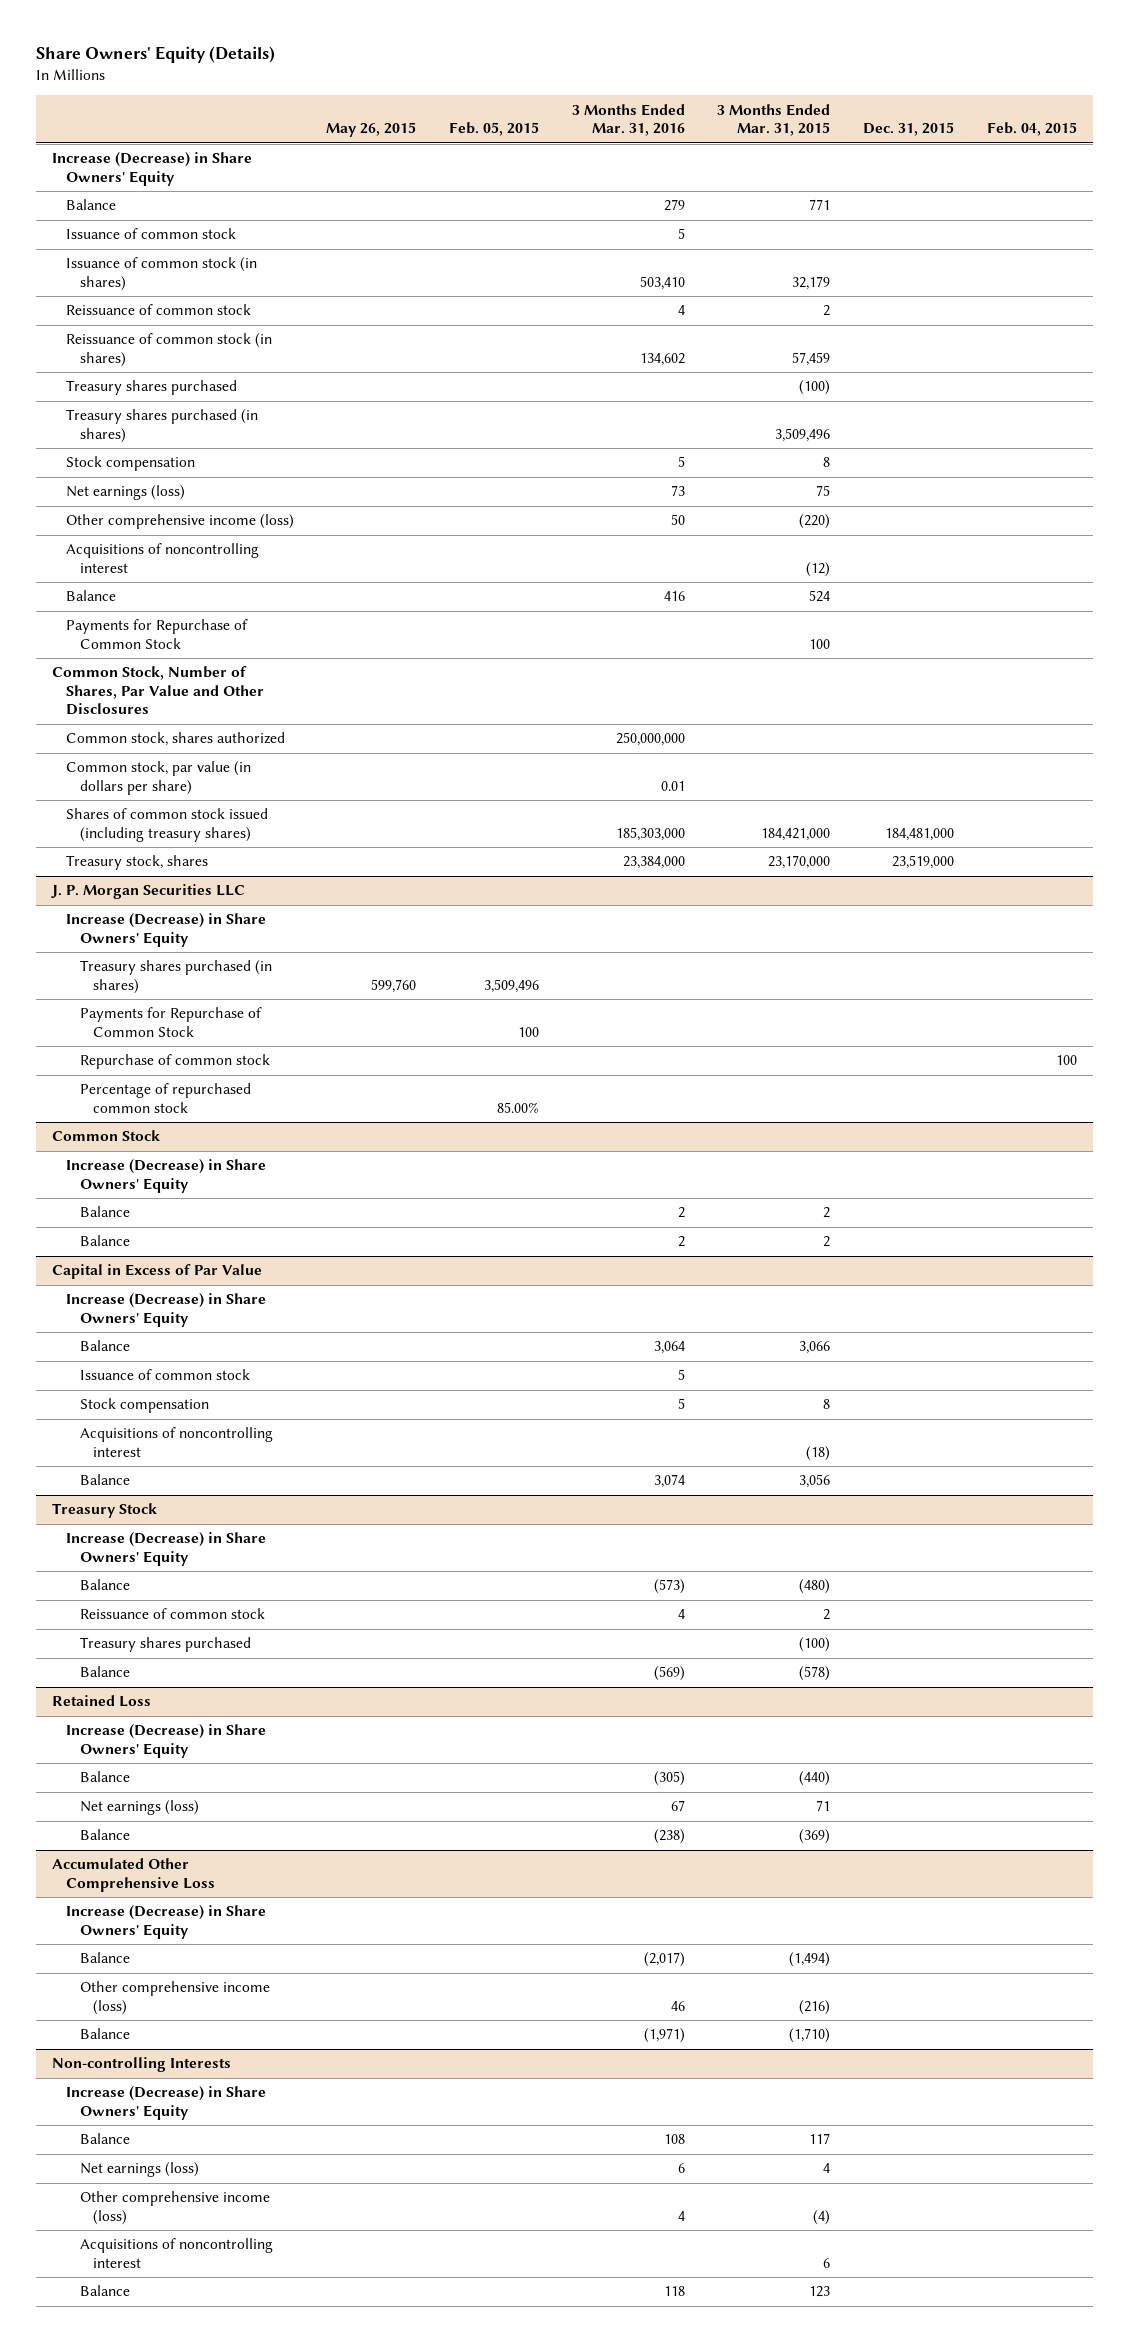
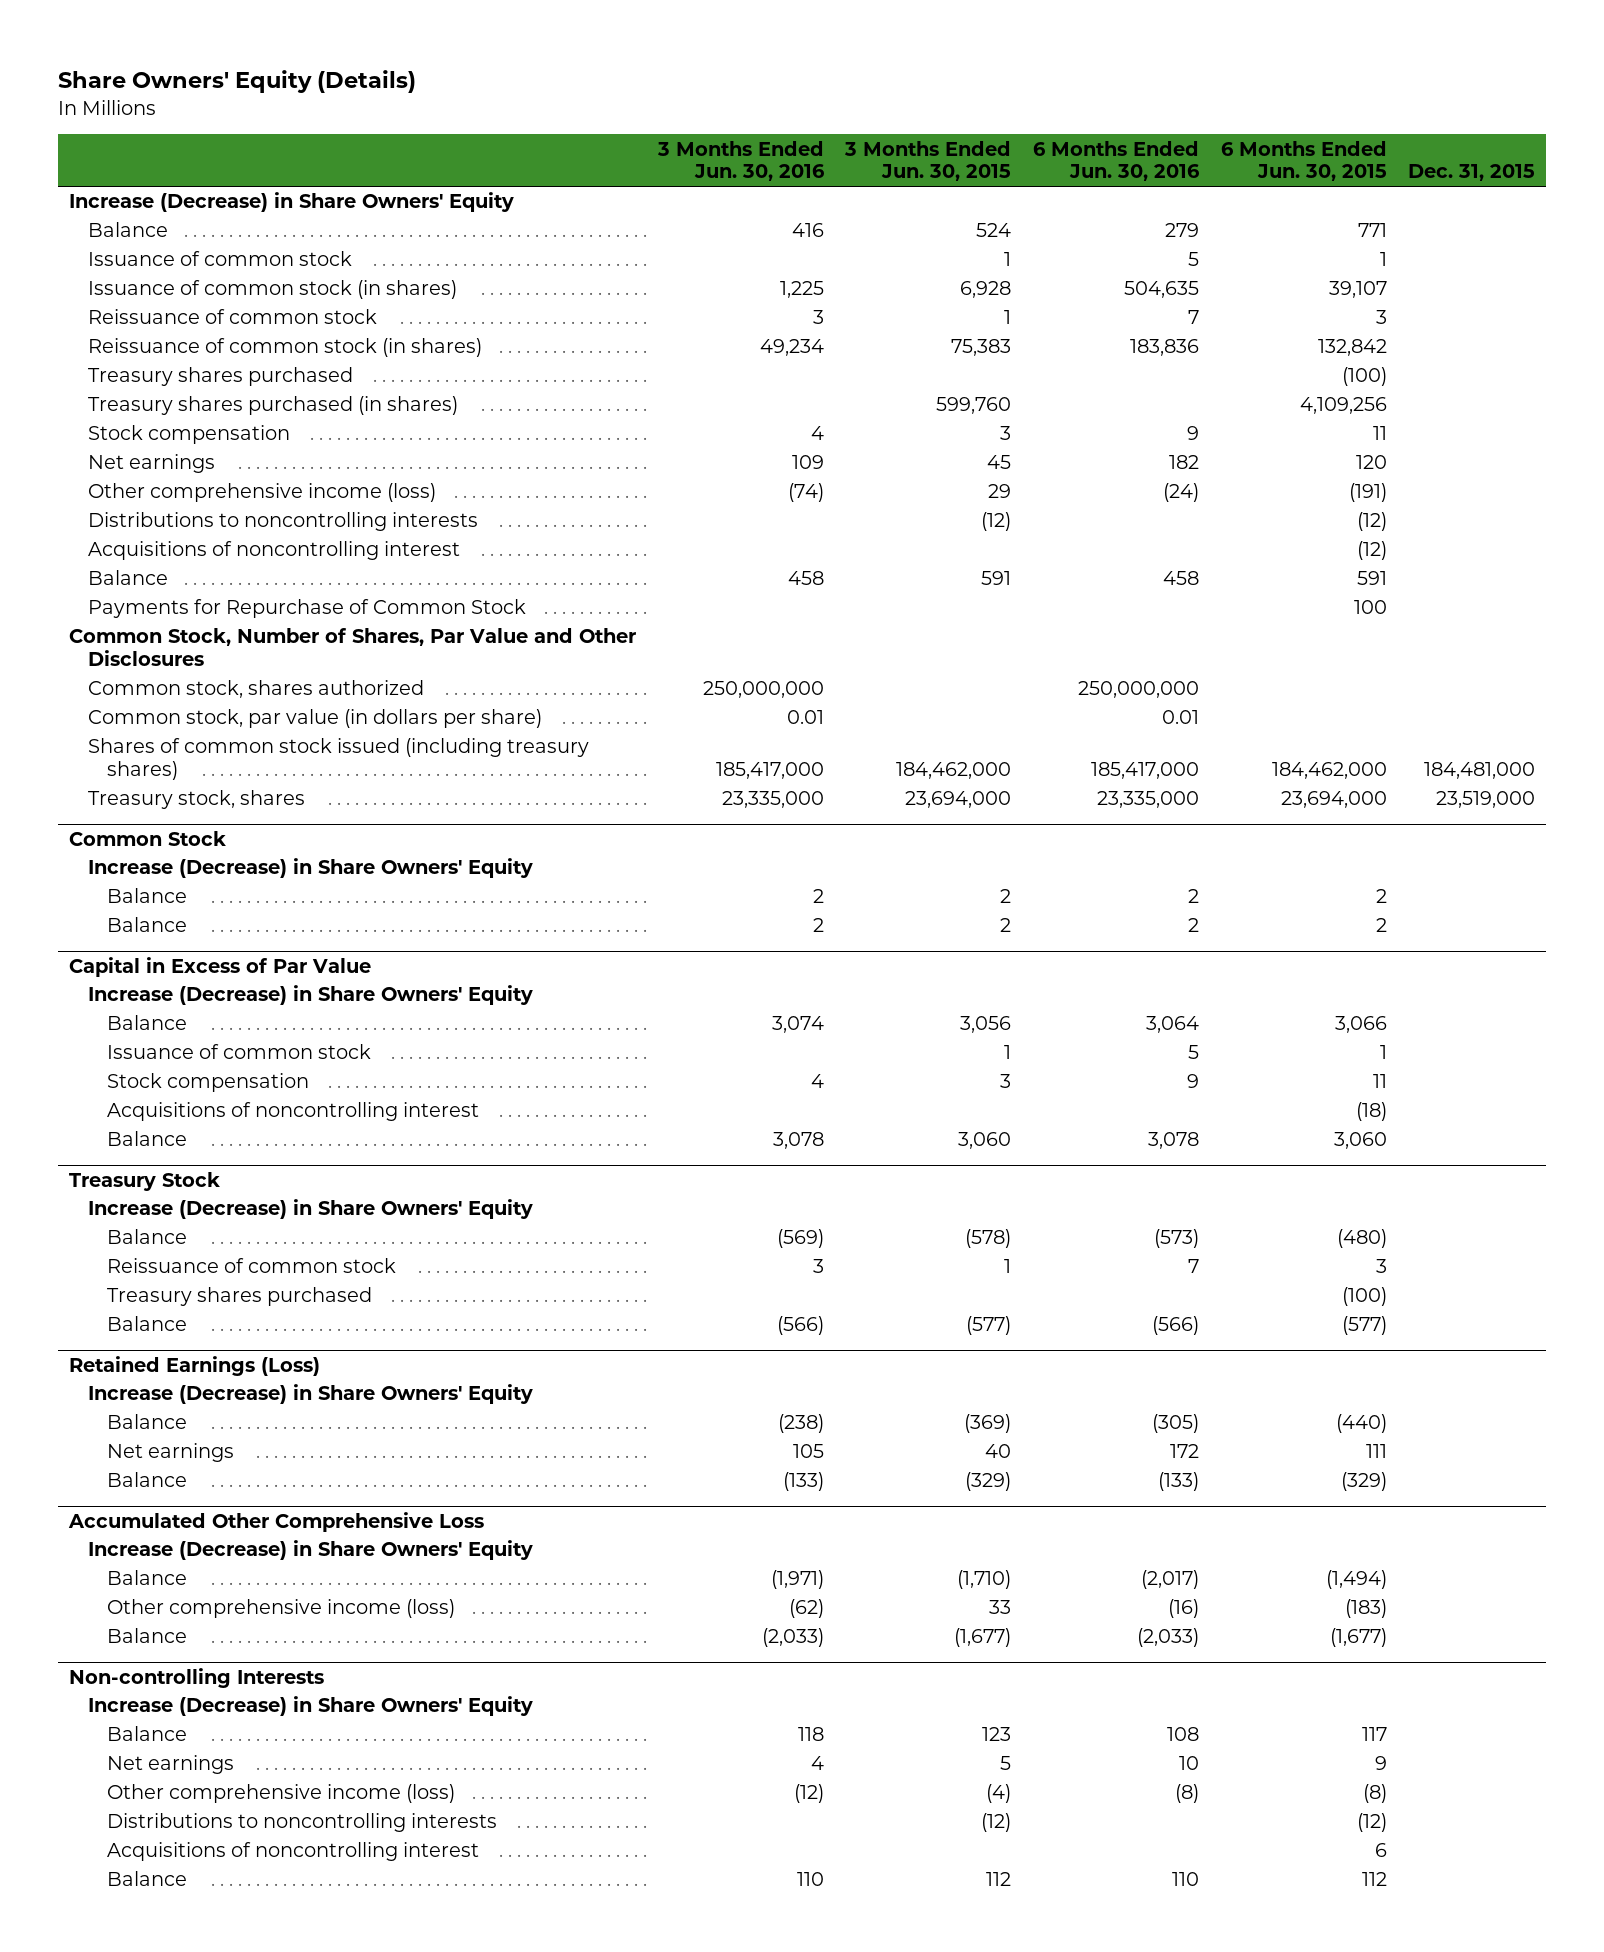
[326,122,417,138] May 26, 2015 -> none
[449,122,540,137] Feb. 05, 2015 -> none
[571,103,685,137] 3 Months Ended Mar. 31, 2016 -> none
[717,103,831,137] 3 Months Ended Mar. 31, 2015 -> none
[986,122,1077,137] Feb. 04, 2015 -> none
none -> [656,140,825,182] 3 Months Ended Jun. 30, 2016
none -> [844,140,1012,182] 3 Months Ended Jun. 30, 2015
none -> [1033,140,1201,182] 6 Months Ended Jun. 30, 2016
none -> [1220,140,1387,182] 6 Months Ended Jun. 30, 2015
[65,485,185,501] Net earnings (loss) -> [87,454,215,474] Net earnings
none -> [87,512,478,532] Distributions to noncontrolling interests
[51,884,246,900] J. P. Morgan Securities LLC -> none
[65,913,266,947] Increase (Decrease) in Share Owners' Equity -> none
[79,960,272,994] Treasury shares purchased (in shares) -> none
[79,1007,262,1037] Payments for Repurchase of Common Stock -> none
[79,1054,270,1070] Repurchase of common stock -> none
[79,1083,251,1113] Percentage of repurchased common stock -> none
[52,1695,152,1708] Retained Loss -> [68,1355,320,1376] Retained Earnings (Loss)
[79,1800,199,1816] Net earnings (loss) -> [106,1443,234,1463] Net earnings
[79,2162,199,2178] Net earnings (loss) -> [106,1755,234,1775] Net earnings
none -> [106,1813,497,1833] Distributions to noncontrolling interests

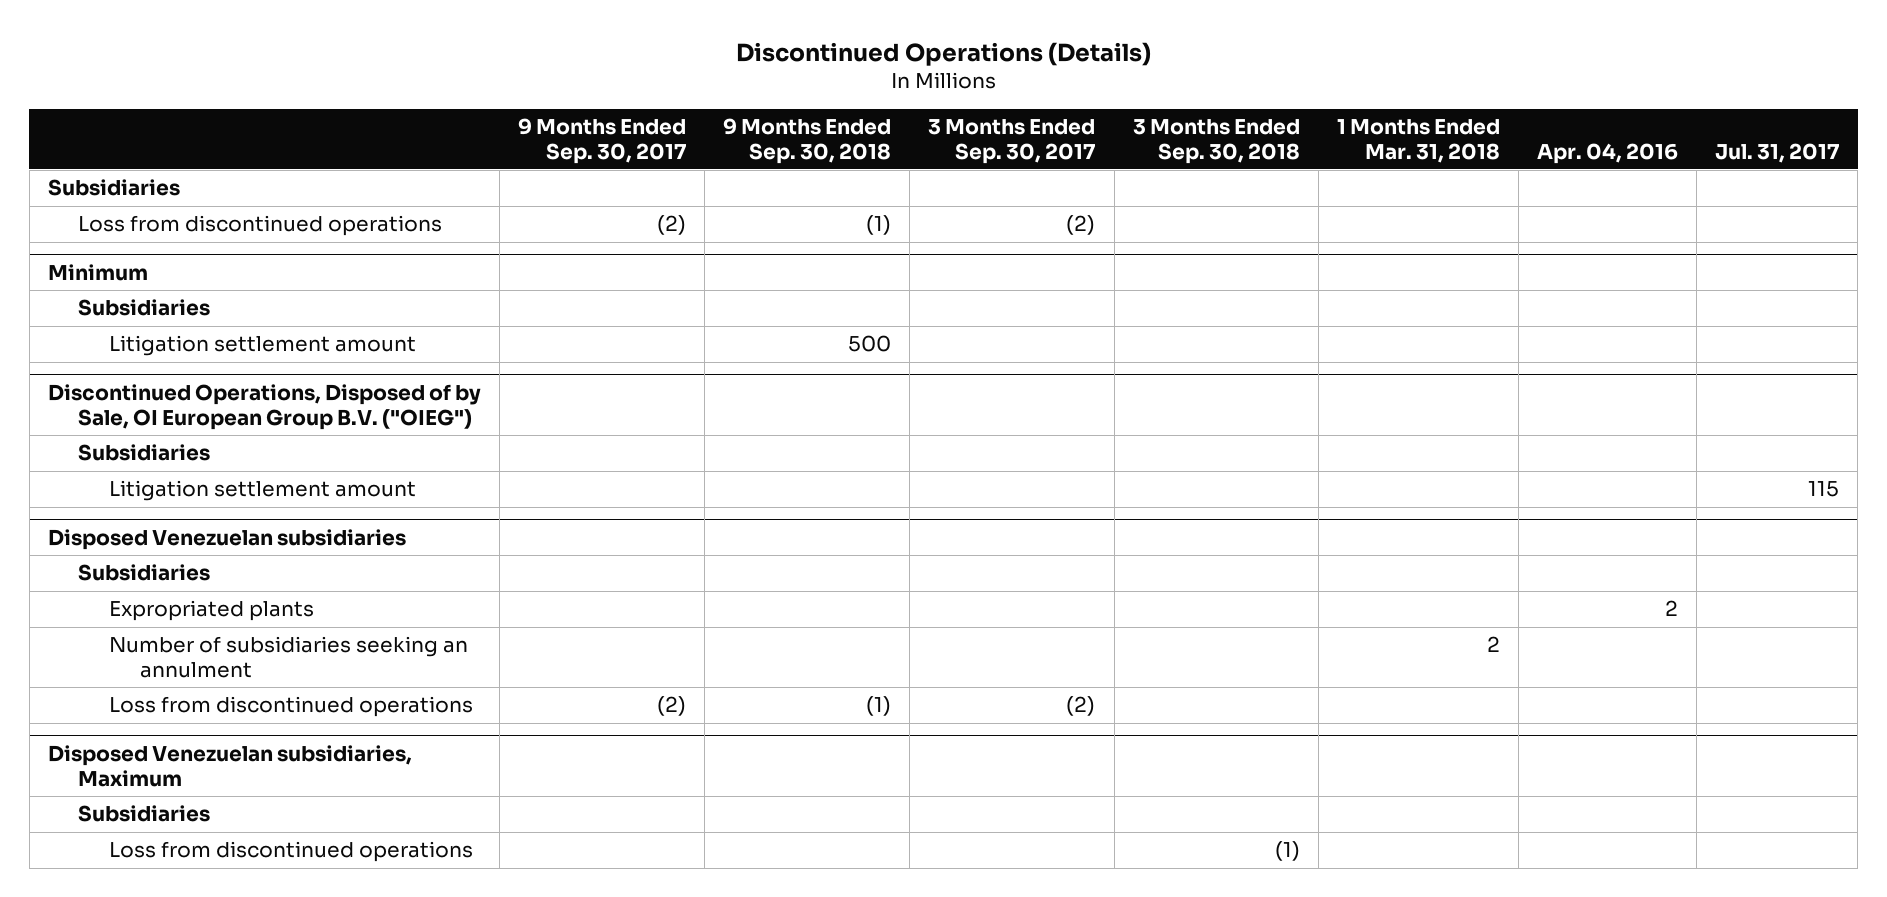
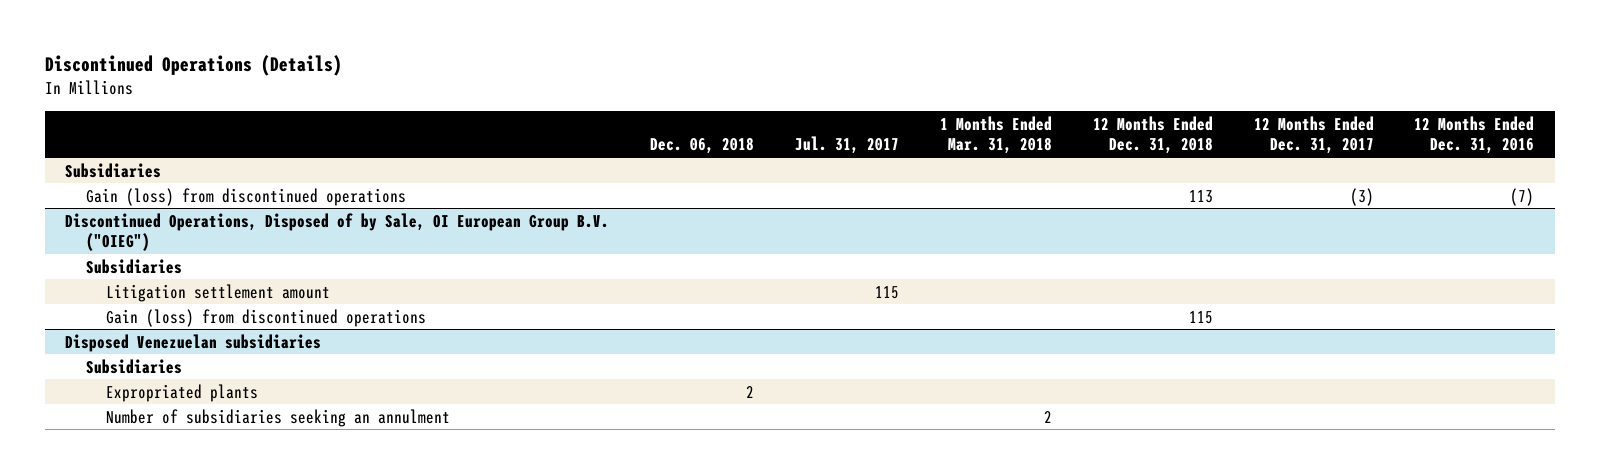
[518,117,687,164] 9 Months Ended Sep. 30, 2017 -> none
[723,117,892,164] 9 Months Ended Sep. 30, 2018 -> none
[928,118,1096,164] 3 Months Ended Sep. 30, 2017 -> none
[1132,118,1300,164] 3 Months Ended Sep. 30, 2018 -> none
[1537,142,1679,164] Apr. 04, 2016 -> none
none -> [650,137,755,155] Dec. 06, 2018
none -> [1092,116,1213,155] 12 Months Ended Dec. 31, 2018
none -> [1253,116,1374,155] 12 Months Ended Dec. 31, 2017
none -> [1414,116,1535,155] 12 Months Ended Dec. 31, 2016
[47,263,148,281] Minimum -> none
[78,299,211,317] Subsidiaries -> none
[109,335,417,357] Litigation settlement amount -> none
[78,215,443,237] Loss from discontinued operations -> [85,187,406,206] Gain (loss) from discontinued operations
none -> [105,308,426,327] Gain (loss) from discontinued operations
[109,696,474,718] Loss from discontinued operations -> none
[47,744,412,787] Disposed Venezuelan subsidiaries, Maximum -> none
[78,805,211,823] Subsidiaries -> none
[109,841,474,863] Loss from discontinued operations -> none

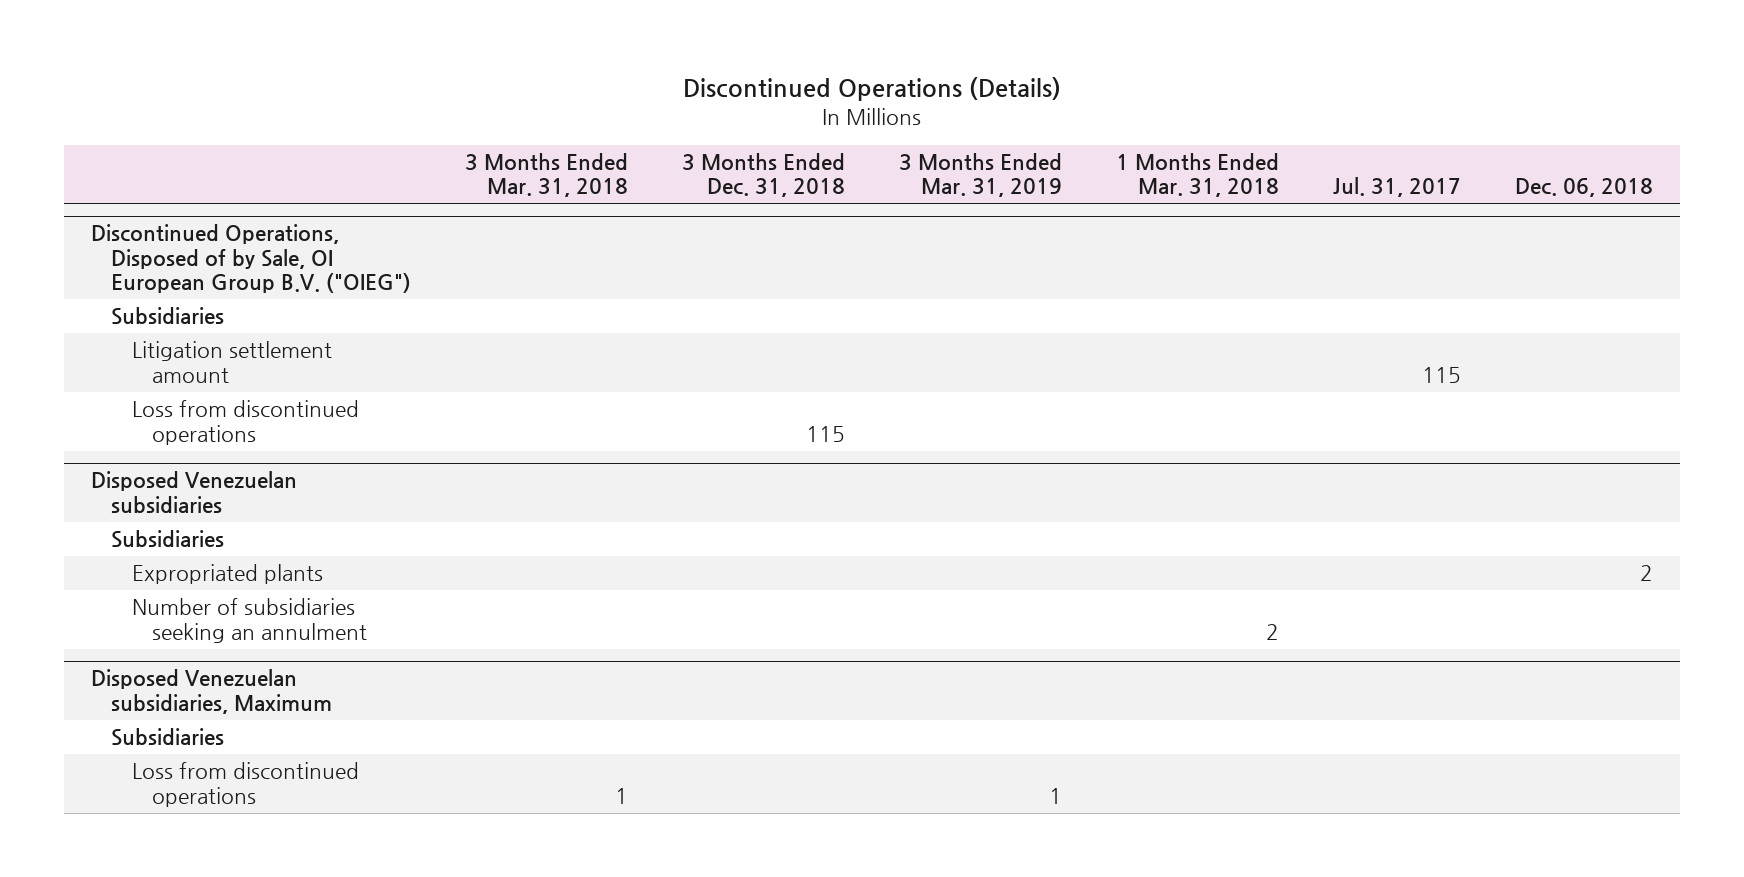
[1092,116,1213,155] 12 Months Ended Dec. 31, 2018 -> none
[1253,116,1374,155] 12 Months Ended Dec. 31, 2017 -> none
[1414,116,1535,155] 12 Months Ended Dec. 31, 2016 -> none
none -> [465,153,629,198] 3 Months Ended Mar. 31, 2018
none -> [682,153,846,198] 3 Months Ended Dec. 31, 2018
none -> [899,153,1063,198] 3 Months Ended Mar. 31, 2019
[65,162,162,178] Subsidiaries -> none
[85,187,406,206] Gain (loss) from discontinued operations -> none
[105,308,426,327] Gain (loss) from discontinued operations -> [131,400,359,445] Loss from discontinued operations
none -> [91,669,333,714] Disposed Venezuelan subsidiaries, Maximum
none -> [111,728,225,747] Subsidiaries
none -> [131,762,359,807] Loss from discontinued operations

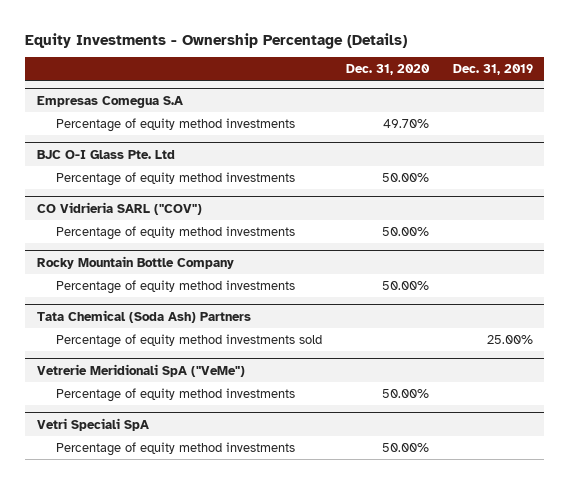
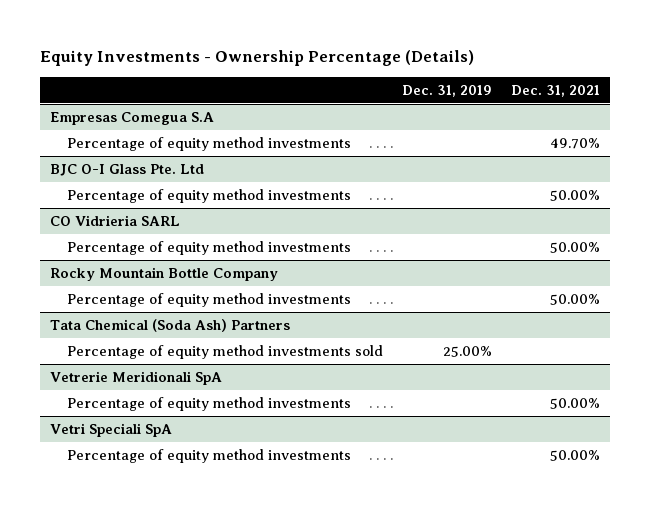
[346,64,431,76] Dec. 31, 2020 -> none
none -> [511,84,601,97] Dec. 31, 2021
[36,201,202,215] CO Vidrieria SARL ("COV") -> [49,214,180,226] CO Vidrieria SARL
[36,363,245,377] Vetrerie Meridionali SpA ("VeMe") -> [49,370,222,385] Vetrerie Meridionali SpA

